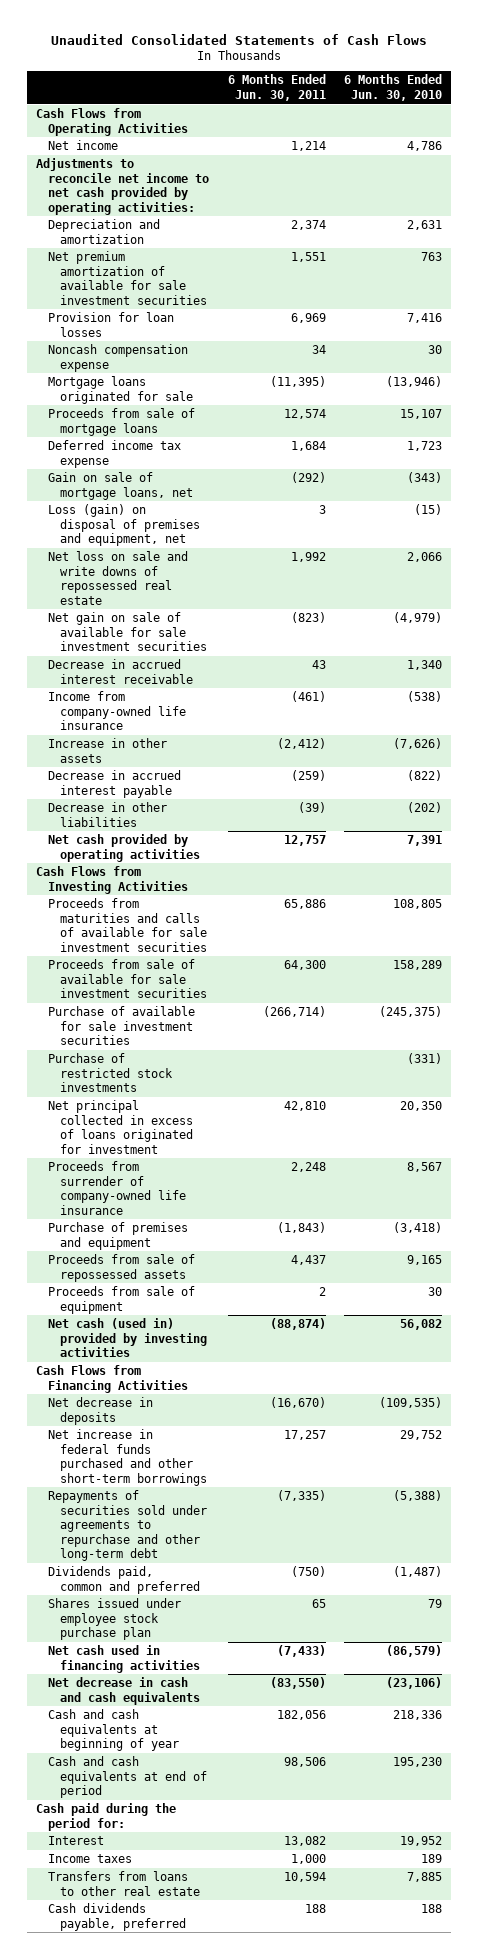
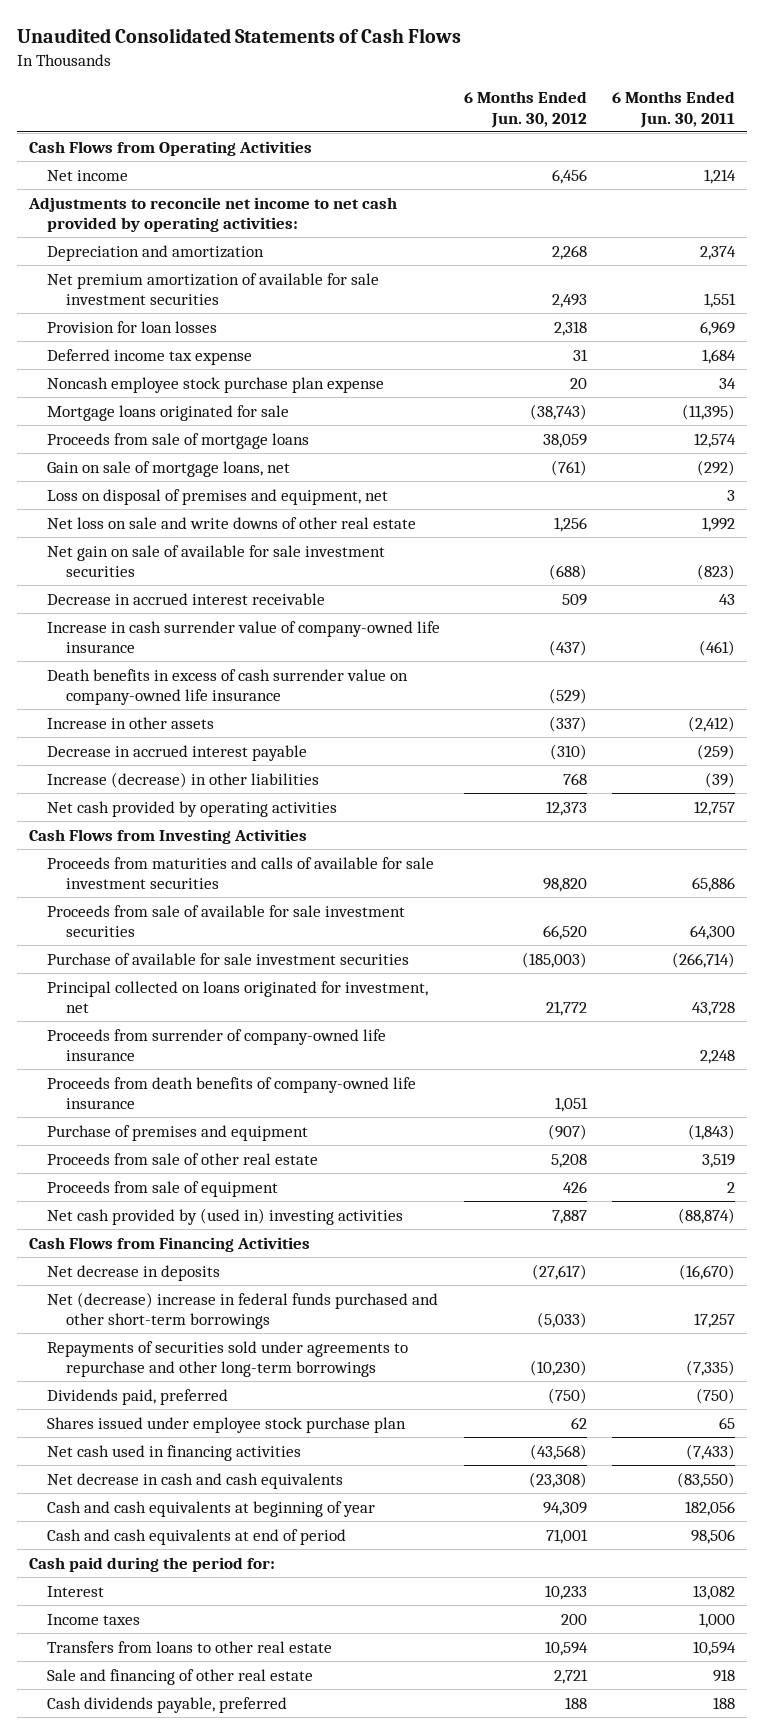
[343,74,442,101] 6 Months Ended Jun. 30, 2010 -> none
none -> [464,91,588,129] 6 Months Ended Jun. 30, 2012
[48,440,182,468] Deferred income tax expense -> [47,348,253,365] Deferred income tax expense
[48,344,189,372] Noncash compensation expense -> [47,376,385,393] Noncash employee stock purchase plan expense
[48,504,201,547] Loss (gain) on disposal of premises and equipment, net -> [47,488,389,505] Loss on disposal of premises and equipment, net
[48,551,189,605] Net loss on sale and write downs of repossessed real estate -> [47,516,417,529] Net loss on sale and write downs of other real estate
[48,691,187,731] Income from company-owned life insurance -> [47,620,441,654] Increase in cash surrender value of company-owned life insurance
none -> [47,668,409,706] Death benefits in excess of cash surrender value on company-owned life insurance
[48,802,168,827] Decrease in other liabilities -> [47,771,320,788] Increase (decrease) in other liabilities
[48,1053,174,1093] Purchase of restricted stock investments -> none
[48,1100,194,1154] Net principal collected in excess of loans originated for investment -> [47,980,429,1014] Principal collected on loans originated for investment, net
[283,1101,326,1112] 42,810 -> [691,1002,735,1017] 43,728
none -> [47,1076,417,1110] Proceeds from death benefits of company-owned life insurance
[48,1254,196,1282] Proceeds from sale of repossessed assets -> [47,1152,319,1165] Proceeds from sale of other real estate
[290,1255,326,1266] 4,437 -> [701,1152,735,1168] 3,519
[48,1318,208,1358] Net cash (used in) provided by investing activities -> [47,1207,404,1225] Net cash provided by (used in) investing activities
[48,1429,208,1486] Net increase in federal funds purchased and other short-term borrowings -> [47,1291,439,1330] Net (decrease) increase in federal funds purchased and other short-term borrowings
[48,1490,208,1562] Repayments of securities sold under agreements to repurchase and other long-term debt -> [47,1340,409,1378] Repayments of securities sold under agreements to repurchase and other long-term borrowings
[48,1566,201,1594] Dividends paid, common and preferred -> [47,1388,229,1405] Dividends paid, preferred
none -> [47,1668,314,1685] Sale and financing of other real estate

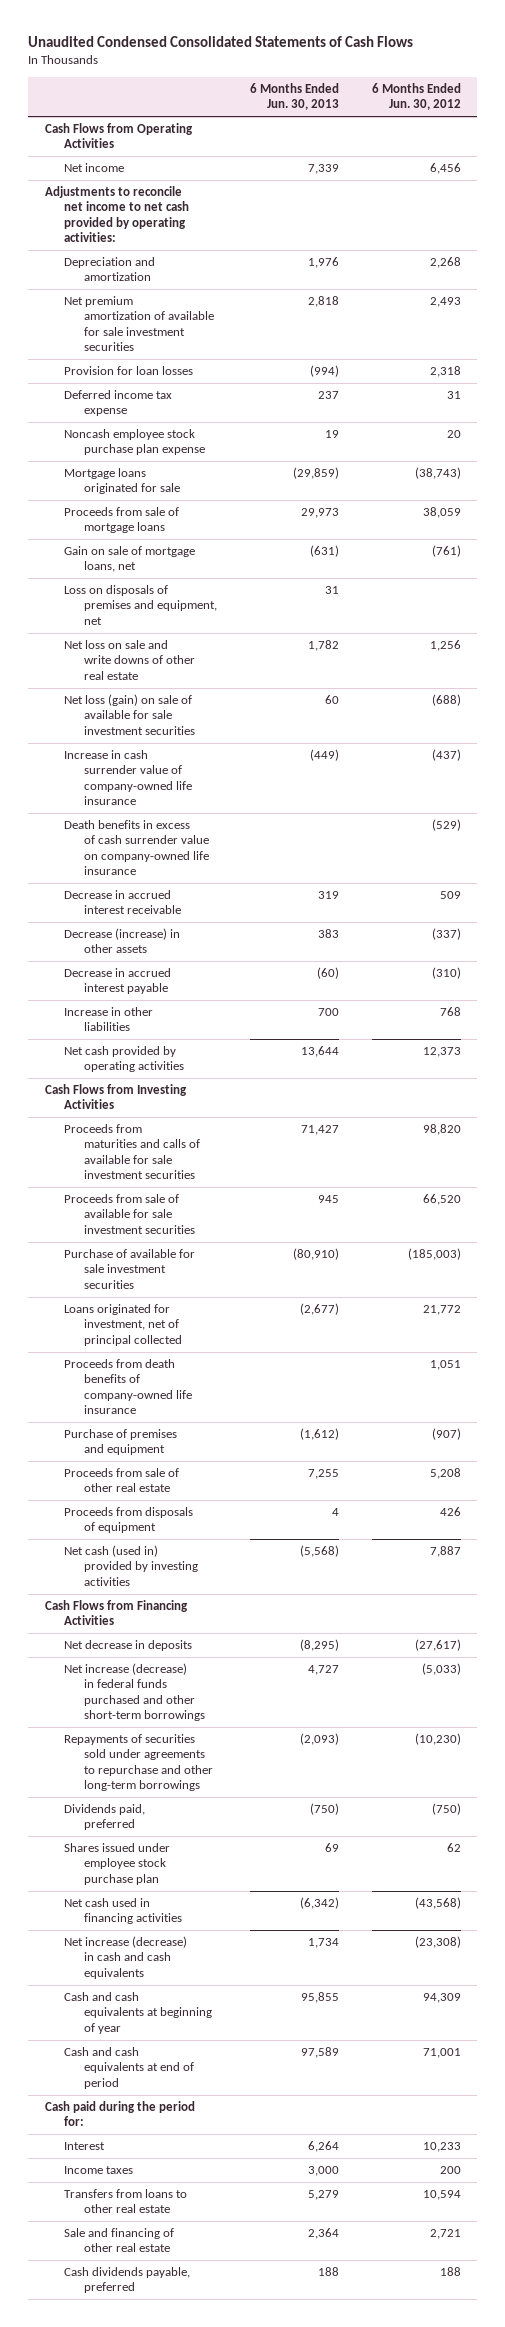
[16,28,461,44] Unaudited Consolidated Statements of Cash Flows -> [27,36,413,48] Unaudited Condensed Consolidated Statements of Cash Flows
[611,91,735,129] 6 Months Ended Jun. 30, 2011 -> none
none -> [249,83,339,111] 6 Months Ended Jun. 30, 2013
[47,488,389,505] Loss on disposal of premises and equipment, net -> [64,585,217,625] Loss on disposals of premises and equipment, net
[47,544,386,578] Net gain on sale of available for sale investment securities -> [64,694,195,735] Net loss (gain) on sale of available for sale investment securities
[47,592,326,605] Decrease in accrued interest receivable -> [64,890,181,915] Decrease in accrued interest receivable
[47,716,215,729] Increase in other assets -> [64,928,181,954] Decrease (increase) in other assets
[47,771,320,788] Increase (decrease) in other liabilities -> [64,1007,154,1032] Increase in other liabilities
[47,1028,387,1062] Proceeds from surrender of company-owned life insurance -> none
[47,980,429,1014] Principal collected on loans originated for investment, net -> [64,1304,182,1346] Loans originated for investment, net of principal collected
[47,1180,279,1197] Proceeds from sale of equipment -> [64,1507,194,1534] Proceeds from disposals of equipment
[47,1207,404,1225] Net cash provided by (used in) investing activities -> [64,1545,198,1586] Net cash (used in) provided by investing activities
[47,1291,439,1330] Net (decrease) increase in federal funds purchased and other short-term borrowings -> [64,1663,205,1722] Net increase (decrease) in federal funds purchased and other short-term borrowings
[47,1472,344,1489] Net decrease in cash and cash equivalents -> [64,1936,188,1979] Net increase (decrease) in cash and cash equivalents

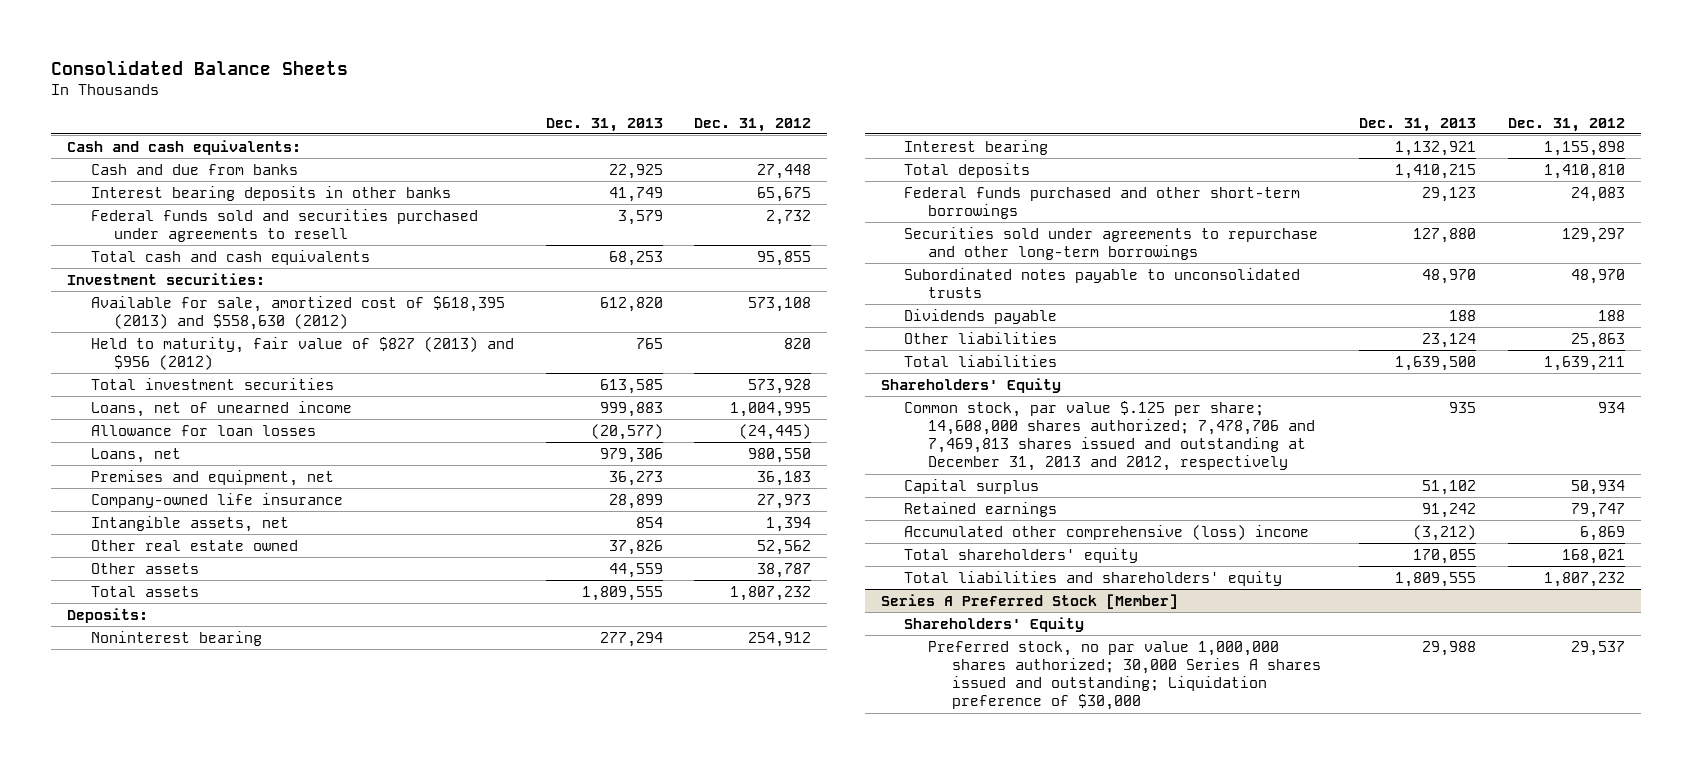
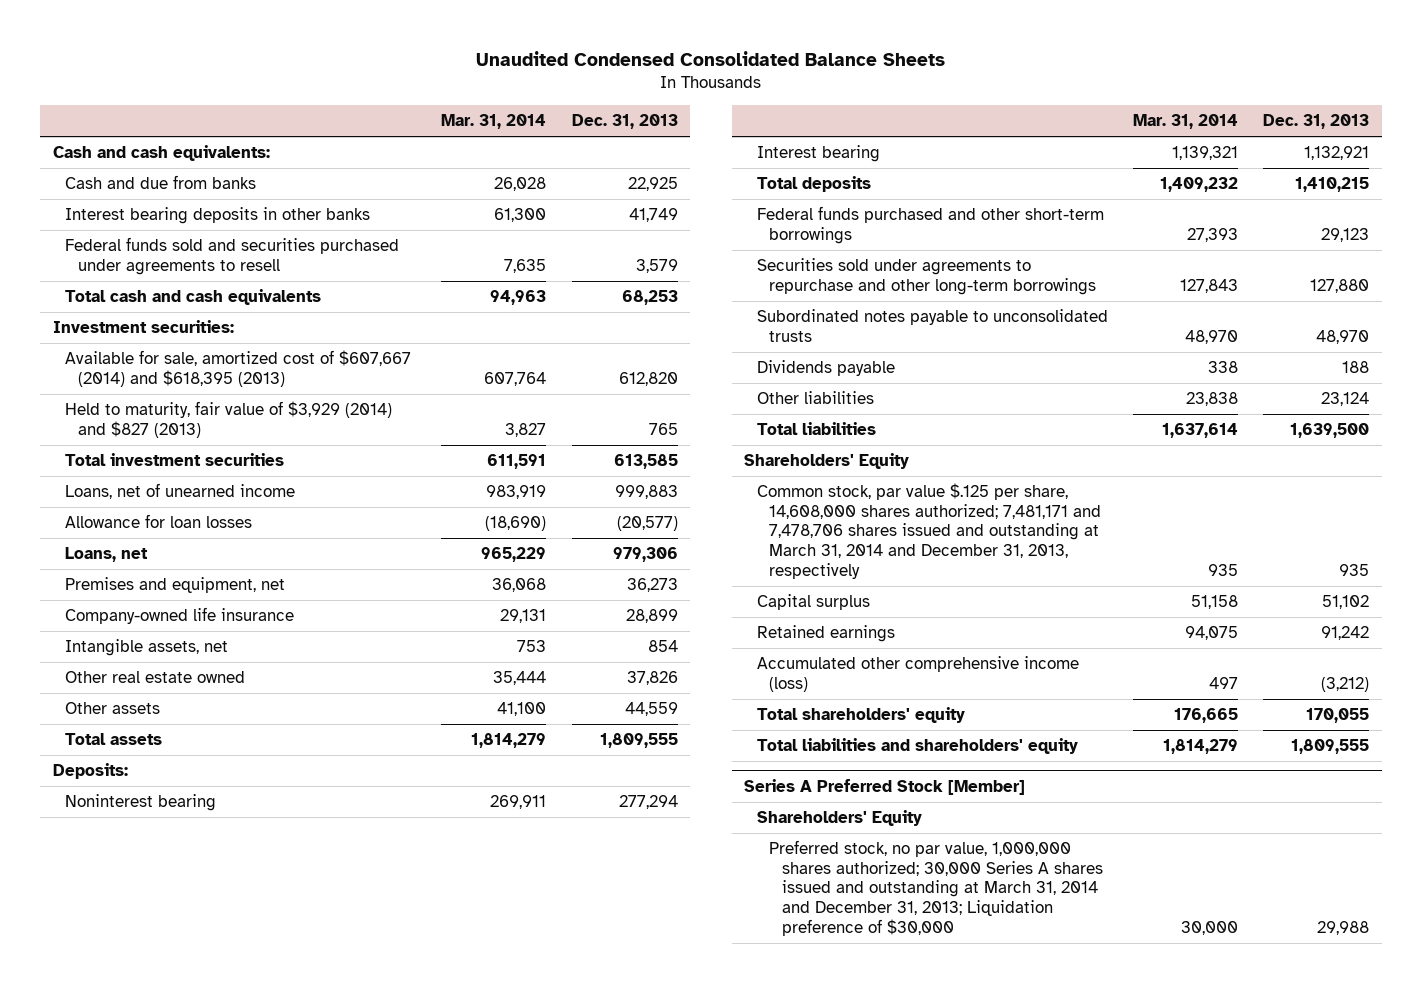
[51,59,349,75] Consolidated Balance Sheets -> [476,50,946,66] Unaudited Condensed Consolidated Balance Sheets
[694,117,812,132] Dec. 31, 2012 -> none
none -> [441,114,547,130] Mar. 31, 2014
[90,295,505,331] Available for sale, amortized cost of $618,395 (2013) and $558,630 (2012) -> [65,350,412,387] Available for sale, amortized cost of $607,667 (2014) and $618,395 (2013)
[90,336,514,371] Held to maturity, fair value of $827 (2013) and $956 (2012) -> [65,401,393,438] Held to maturity, fair value of $3,929 (2014) and $827 (2013)
[904,400,1316,472] Common stock, par value $.125 per share; 14,608,000 shares authorized; 7,478,706 and 7,469,813 shares issued and outstanding at December 31, 2013 and 2012, respectively -> [756,483,1102,579] Common stock, par value $.125 per share, 14,608,000 shares authorized; 7,481,171 and 7,478,706 shares issued and outstanding at March 31, 2014 and December 31, 2013, respectively
[904,524,1310,540] Accumulated other comprehensive (loss) income -> [756,656,1079,692] Accumulated other comprehensive income (loss)
[928,640,1321,711] Preferred stock, no par value 1,000,000 shares authorized; 30,000 Series A shares issued and outstanding; Liquidation preference of $30,000 -> [769,840,1103,936] Preferred stock, no par value, 1,000,000 shares authorized; 30,000 Series A shares issued and outstanding at March 31, 2014 and December 31, 2013; Liquidation preference of $30,000

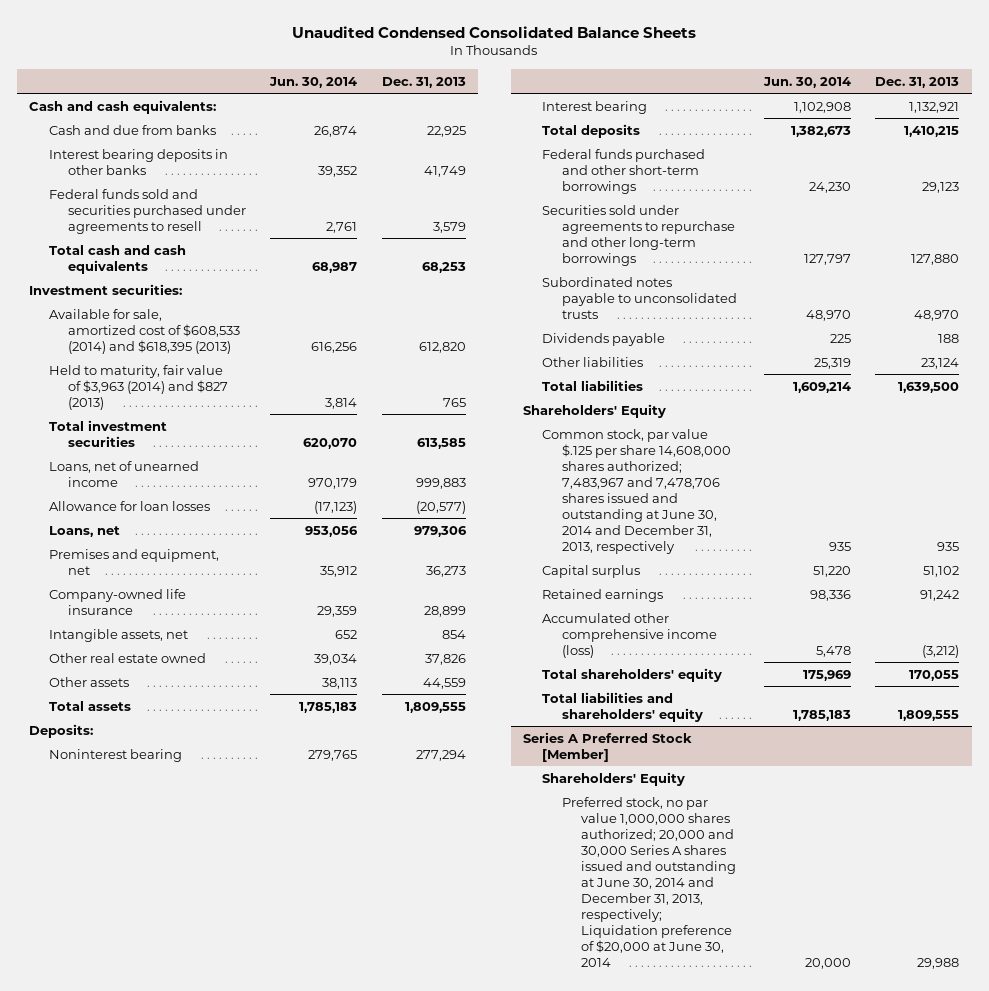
[441,114,547,130] Mar. 31, 2014 -> none
none -> [269,76,358,88] Jun. 30, 2014
[65,350,412,387] Available for sale, amortized cost of $607,667 (2014) and $618,395 (2013) -> [48,308,241,354] Available for sale, amortized cost of $608,533 (2014) and $618,395 (2013)
[65,401,393,438] Held to maturity, fair value of $3,929 (2014) and $827 (2013) -> [48,364,229,410] Held to maturity, fair value of $3,963 (2014) and $827 (2013)
[756,483,1102,579] Common stock, par value $.125 per share, 14,608,000 shares authorized; 7,481,171 and 7,478,706 shares issued and outstanding at March 31, 2014 and December 31, 2013, respectively -> [542,428,731,554] Common stock, par value $.125 per share 14,608,000 shares authorized; 7,483,967 and 7,478,706 shares issued and outstanding at June 30, 2014 and December 31, 2013, respectively
[769,840,1103,936] Preferred stock, no par value, 1,000,000 shares authorized; 30,000 Series A shares issued and outstanding at March 31, 2014 and December 31, 2013; Liquidation preference of $30,000 -> [561,796,737,967] Preferred stock, no par value 1,000,000 shares authorized; 20,000 and 30,000 Series A shares issued and outstanding at June 30, 2014 and December 31, 2013, respectively; Liquidation preference of $20,000 at June 30, 2014

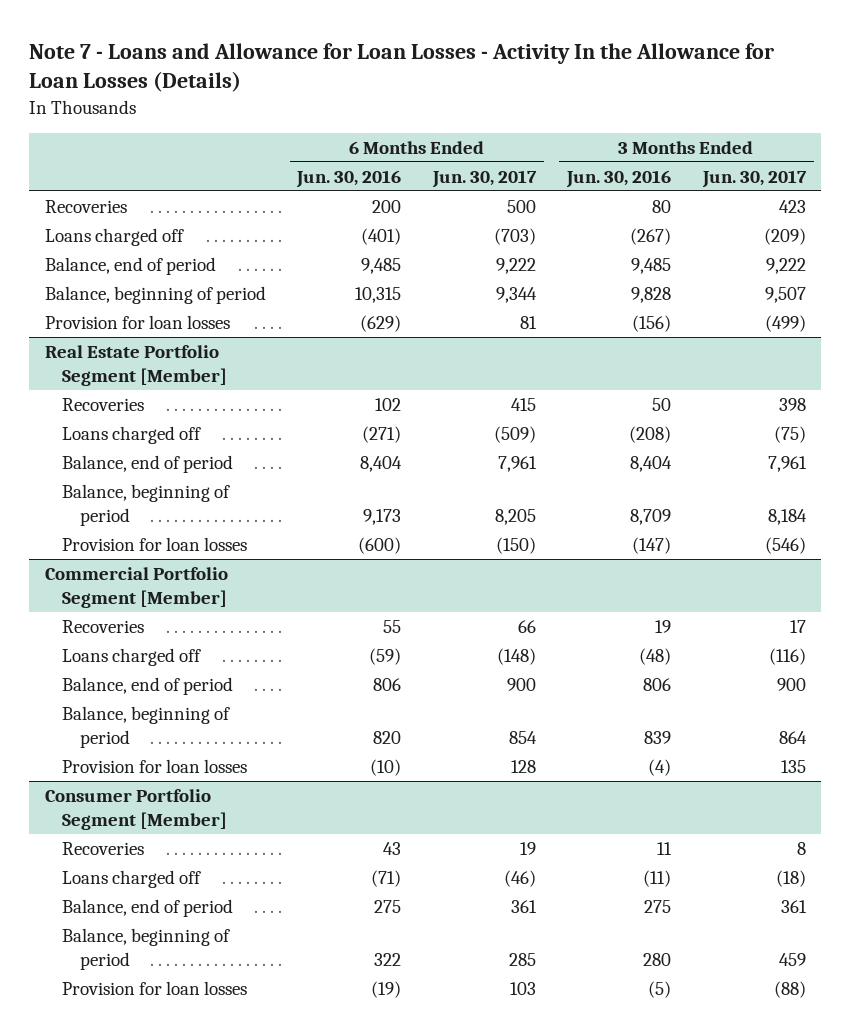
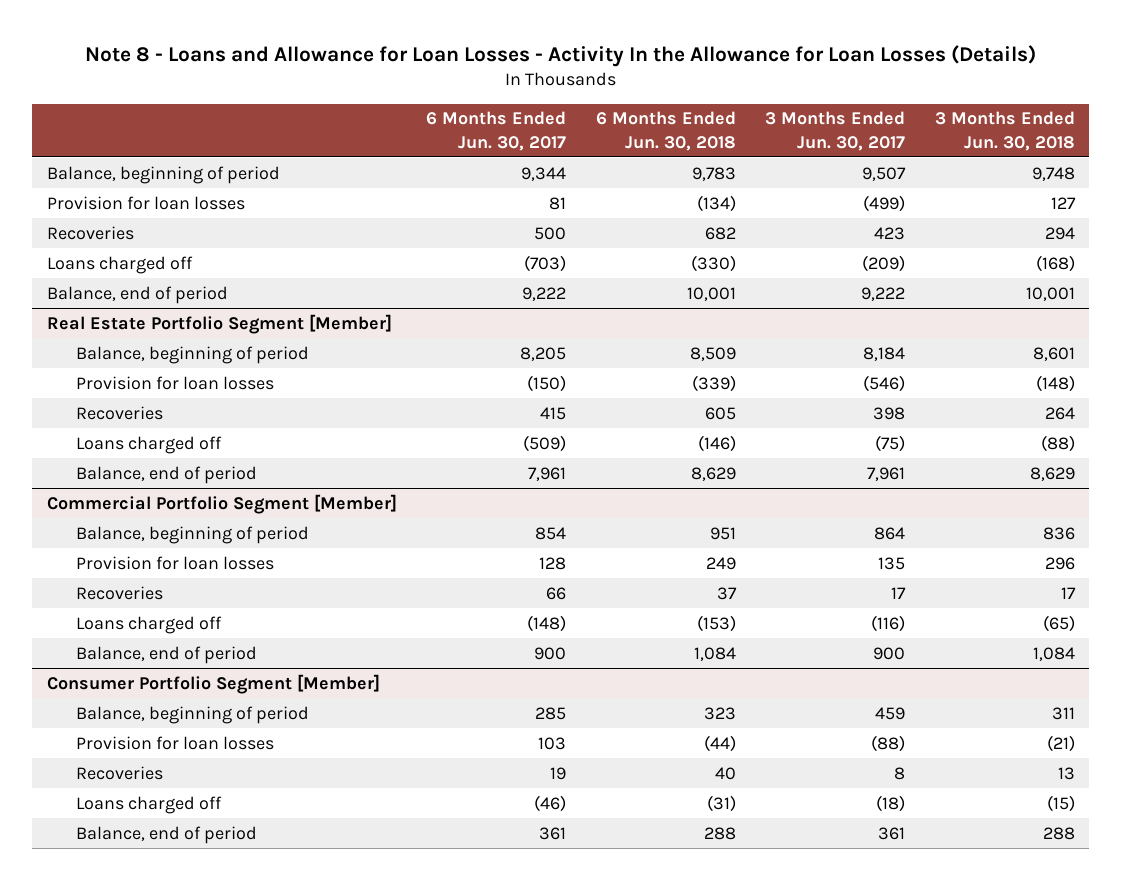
[29,42,775,93] Note 7 - Loans and Allowance for Loan Losses - Activity In the Allowance for Loan Losses (Details) -> [84,44,1036,67] Note 8 - Loans and Allowance for Loan Losses - Activity In the Allowance for Loan Losses (Details)
[296,169,402,188] Jun. 30, 2016 -> none
[566,169,672,188] Jun. 30, 2016 -> none
none -> [595,111,736,151] 6 Months Ended Jun. 30, 2018
none -> [934,111,1075,151] 3 Months Ended Jun. 30, 2018
[45,285,267,304] Balance, beginning of period -> [47,165,281,184] Balance, beginning of period
[45,314,231,329] Provision for loan losses -> [47,195,246,210] Provision for loan losses
[62,483,231,527] Balance, beginning of period -> [75,345,309,364] Balance, beginning of period
[62,536,248,551] Provision for loan losses -> [75,375,274,390] Provision for loan losses
[62,705,231,749] Balance, beginning of period -> [75,525,309,544] Balance, beginning of period
[62,758,248,773] Provision for loan losses -> [75,555,274,570] Provision for loan losses
[62,927,231,971] Balance, beginning of period -> [75,705,309,724] Balance, beginning of period
[62,980,248,995] Provision for loan losses -> [75,735,274,750] Provision for loan losses

